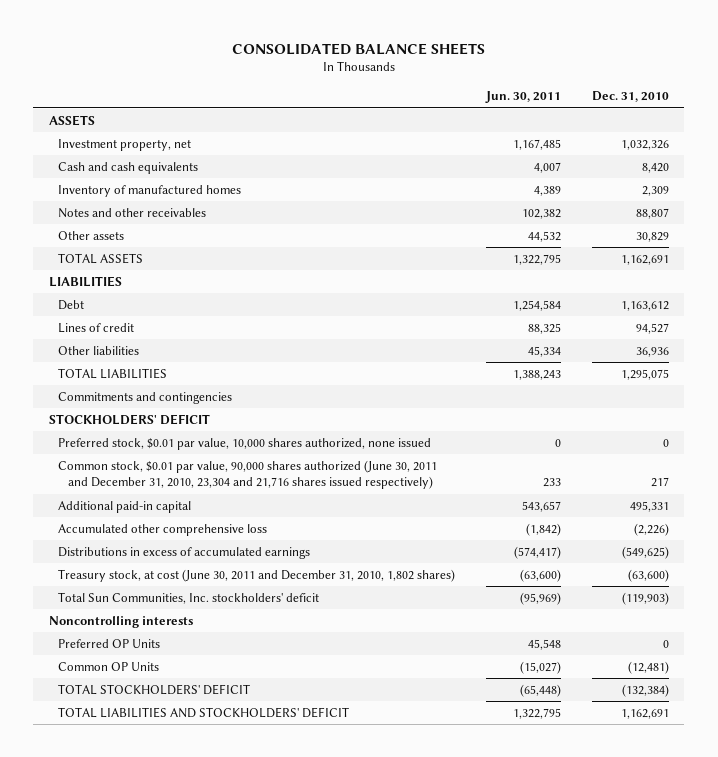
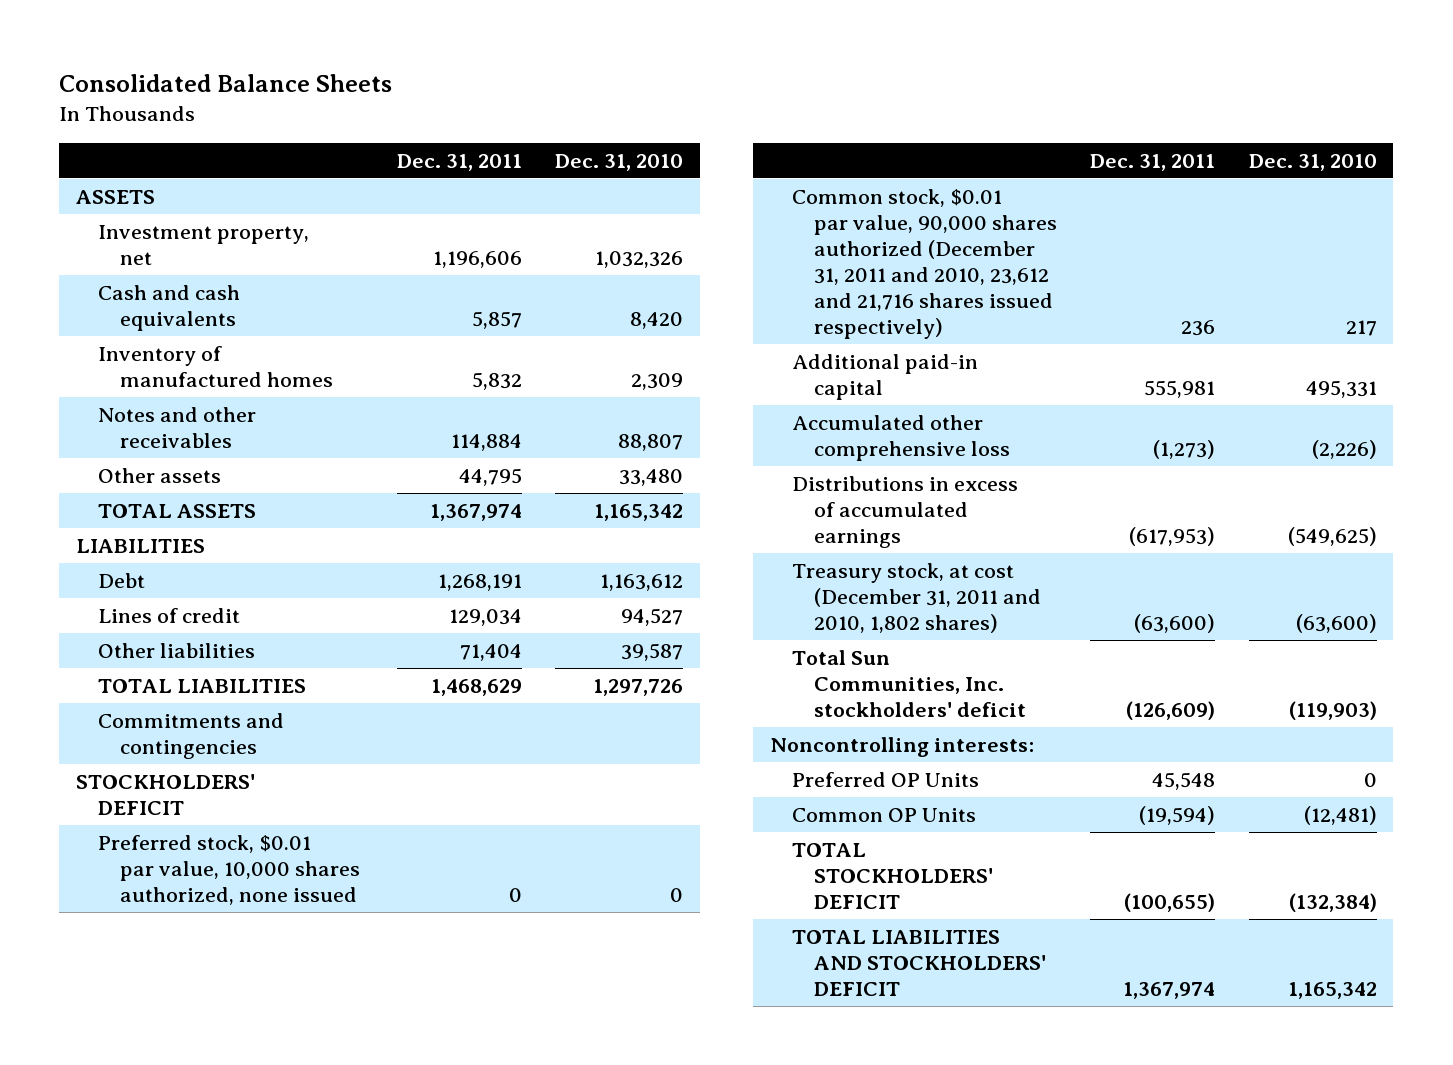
[231,42,485,55] CONSOLIDATED BALANCE SHEETS -> [59,74,393,93] Consolidated Balance Sheets
[485,91,562,104] Jun. 30, 2011 -> none
none -> [396,153,522,171] Dec. 31, 2011
[635,231,669,242] 30,829 -> [618,468,683,486] 33,480
[620,254,669,265] 1,162,691 -> [593,503,683,521] 1,165,342
[635,346,669,357] 36,936 -> [620,642,683,661] 39,587
[620,368,669,380] 1,295,075 -> [592,678,683,696] 1,297,726
[58,459,438,490] Common stock, $0.01 par value, 90,000 shares authorized (June 30, 2011 and December 31, 2010, 23,304 and 21,716 shares issued respectively) -> [791,188,1057,340] Common stock, $0.01 par value, 90,000 shares authorized (December 31, 2011 and 2010, 23,612 and 21,716 shares issued respectively)
[58,568,456,582] Treasury stock, at cost (June 30, 2011 and December 31, 2010, 1,802 shares) -> [791,562,1041,633] Treasury stock, at cost (December 31, 2011 and 2010, 1,802 shares)
[48,615,193,628] Noncontrolling interests -> [769,736,1034,757] Noncontrolling interests:
[620,708,669,719] 1,162,691 -> [1287,981,1377,999] 1,165,342

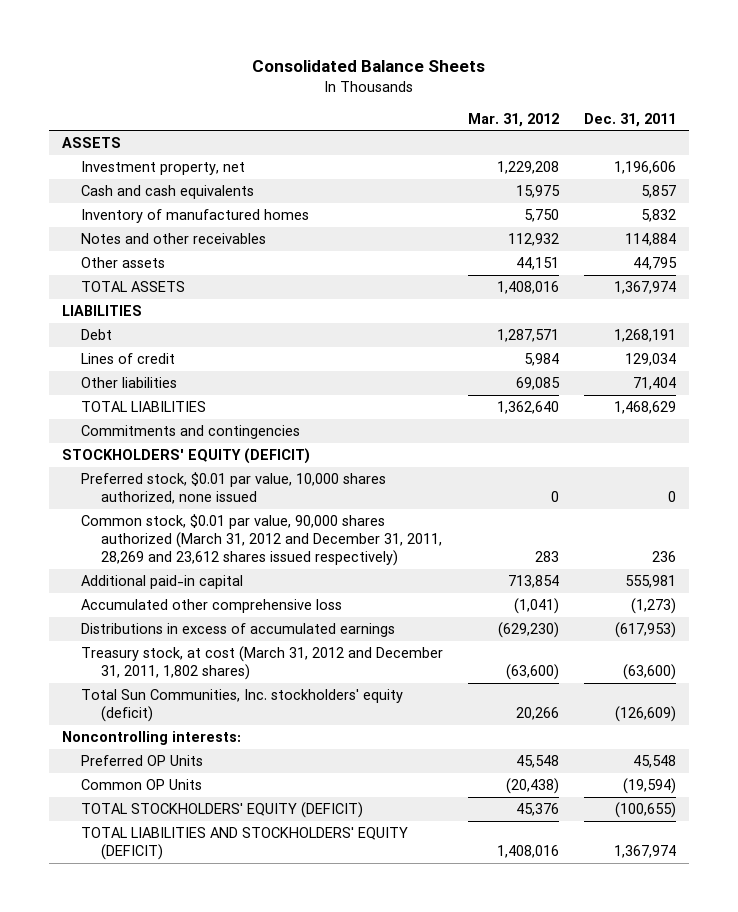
[554,153,683,171] Dec. 31, 2010 -> none
none -> [468,112,560,127] Mar. 31, 2012
[76,773,256,815] STOCKHOLDERS' DEFICIT -> [61,448,310,465] STOCKHOLDERS' EQUITY (DEFICIT)
[791,188,1057,340] Common stock, $0.01 par value, 90,000 shares authorized (December 31, 2011 and 2010, 23,612 and 21,716 shares issued respectively) -> [81,514,443,567] Common stock, $0.01 par value, 90,000 shares authorized (March 31, 2012 and December 31, 2011, 28,269 and 23,612 shares issued respectively)
[791,562,1041,633] Treasury stock, at cost (December 31, 2011 and 2010, 1,802 shares) -> [81,646,444,681] Treasury stock, at cost (March 31, 2012 and December 31, 2011, 1,802 shares)
[791,649,1026,717] Total Sun Communities, Inc. stockholders' deficit -> [81,689,404,723] Total Sun Communities, Inc. stockholders' equity (deficit)
[791,842,993,909] TOTAL STOCKHOLDERS' DEFICIT -> [81,802,364,819] TOTAL STOCKHOLDERS' EQUITY (DEFICIT)
[791,929,1046,996] TOTAL LIABILITIES AND STOCKHOLDERS' DEFICIT -> [81,827,409,861] TOTAL LIABILITIES AND STOCKHOLDERS' EQUITY (DEFICIT)

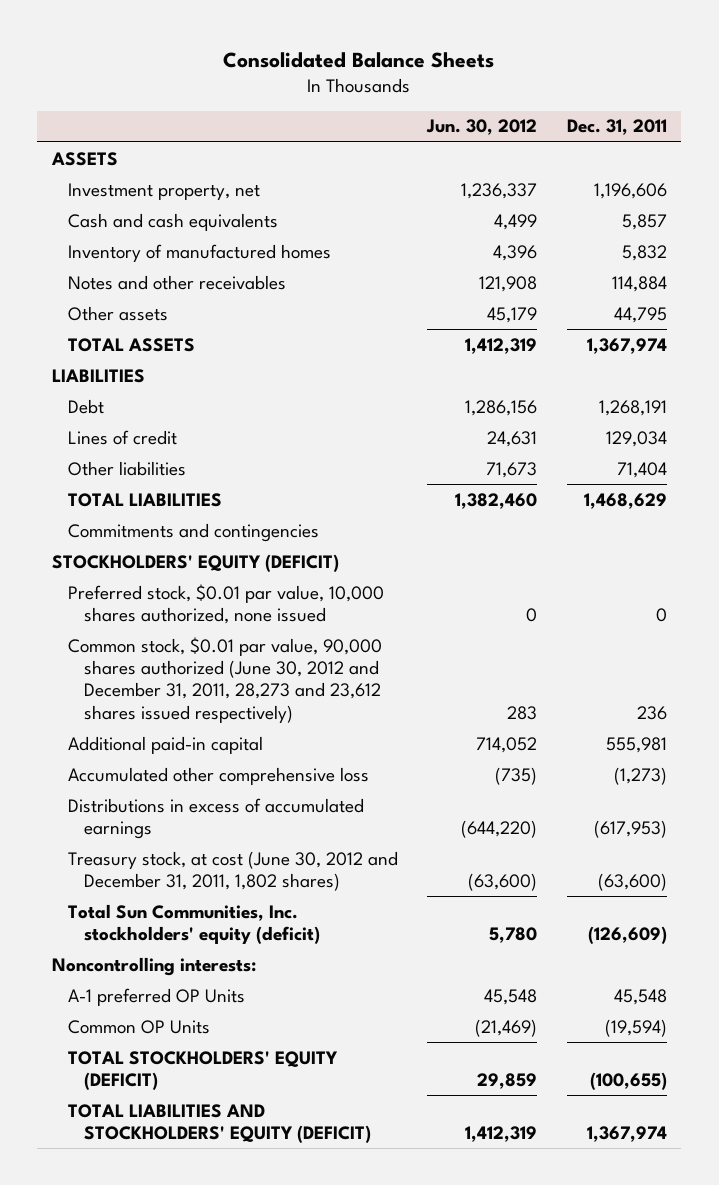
[468,112,560,127] Mar. 31, 2012 -> none
none -> [426,119,538,136] Jun. 30, 2012
[81,514,443,567] Common stock, $0.01 par value, 90,000 shares authorized (March 31, 2012 and December 31, 2011, 28,269 and 23,612 shares issued respectively) -> [67,636,382,723] Common stock, $0.01 par value, 90,000 shares authorized (June 30, 2012 and December 31, 2011, 28,273 and 23,612 shares issued respectively)
[81,646,444,681] Treasury stock, at cost (March 31, 2012 and December 31, 2011, 1,802 shares) -> [67,850,398,891] Treasury stock, at cost (June 30, 2012 and December 31, 2011, 1,802 shares)
[81,755,204,767] Preferred OP Units -> [67,987,245,1006] A-1 preferred OP Units

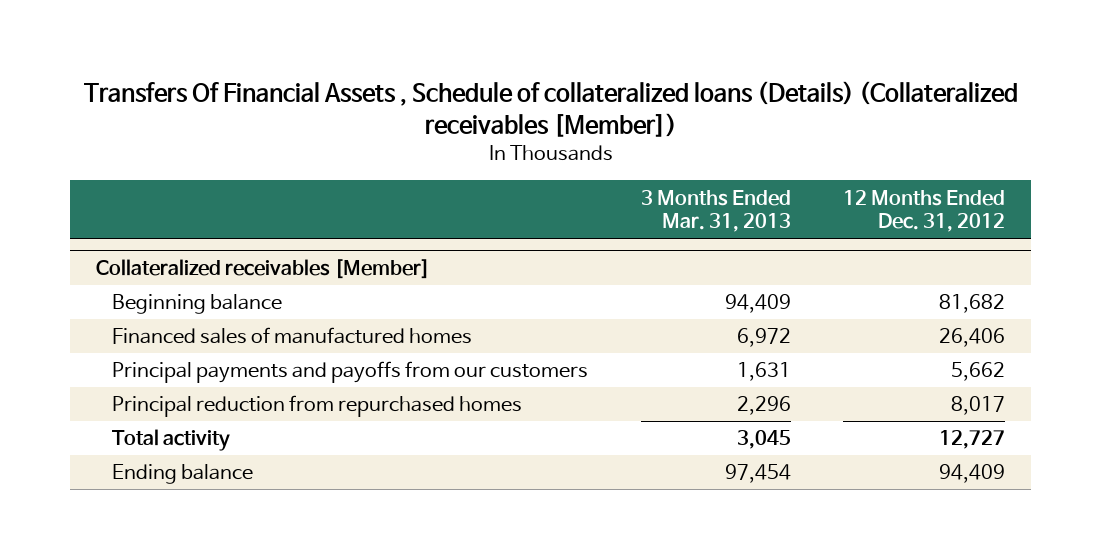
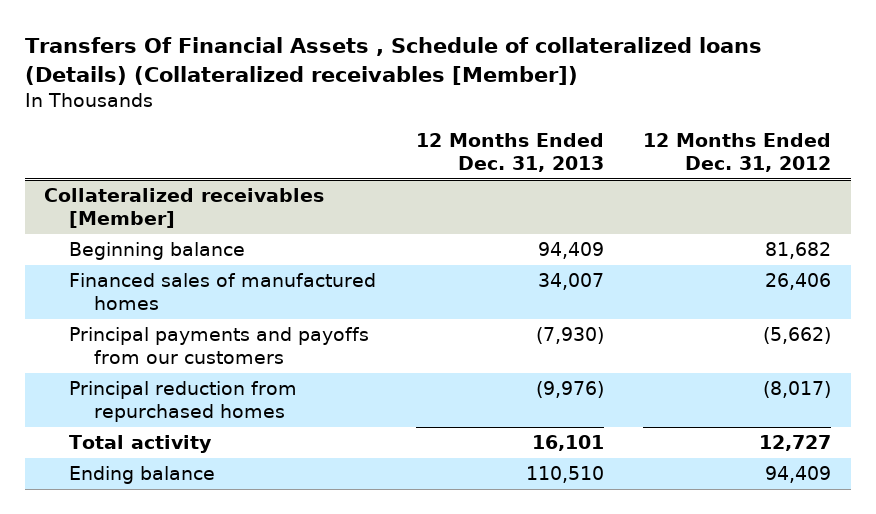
[640,189,791,233] 3 Months Ended Mar. 31, 2013 -> none
none -> [415,133,604,173] 12 Months Ended Dec. 31, 2013
[951,362,1006,382] 5,662 -> [763,327,832,345] (5,662)
[951,396,1006,416] 8,017 -> [763,381,832,399] (8,017)

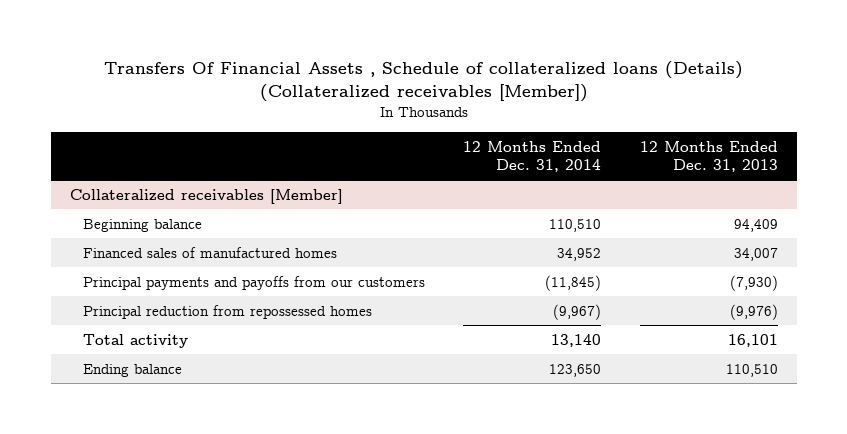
[643,133,832,173] 12 Months Ended Dec. 31, 2012 -> none
none -> [463,141,602,172] 12 Months Ended Dec. 31, 2014
[69,381,298,423] Principal reduction from repurchased homes -> [82,304,372,319] Principal reduction from repossessed homes

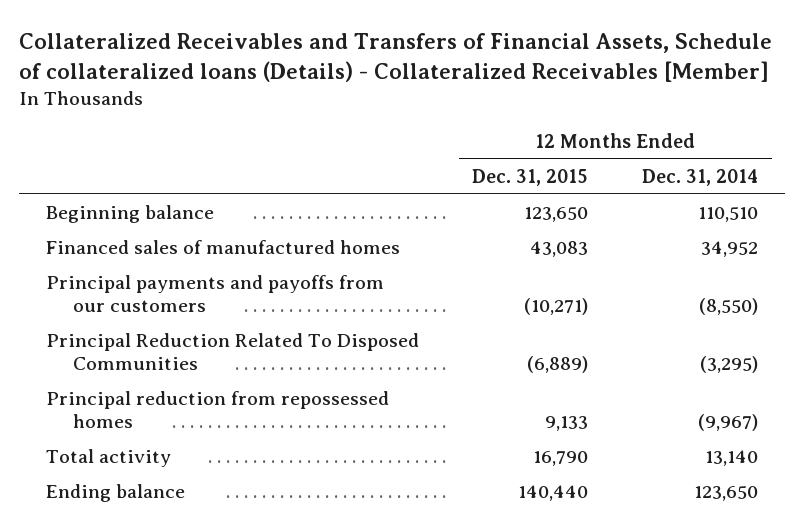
[103,60,743,103] Transfers Of Financial Assets , Schedule of collateralized loans (Details) (Collateralized receivables [Member]) -> [18,32,772,82] Collateralized Receivables and Transfers of Financial Assets, Schedule of collateralized loans (Details) - Collateralized Receivables [Member]
[639,141,778,172] 12 Months Ended Dec. 31, 2013 -> none
none -> [472,169,589,187] Dec. 31, 2015
[69,188,343,204] Collateralized receivables [Member] -> none
[545,274,602,291] (11,845) -> [699,298,759,316] (8,550)
none -> [45,333,419,371] Principal Reduction Related To Disposed Communities

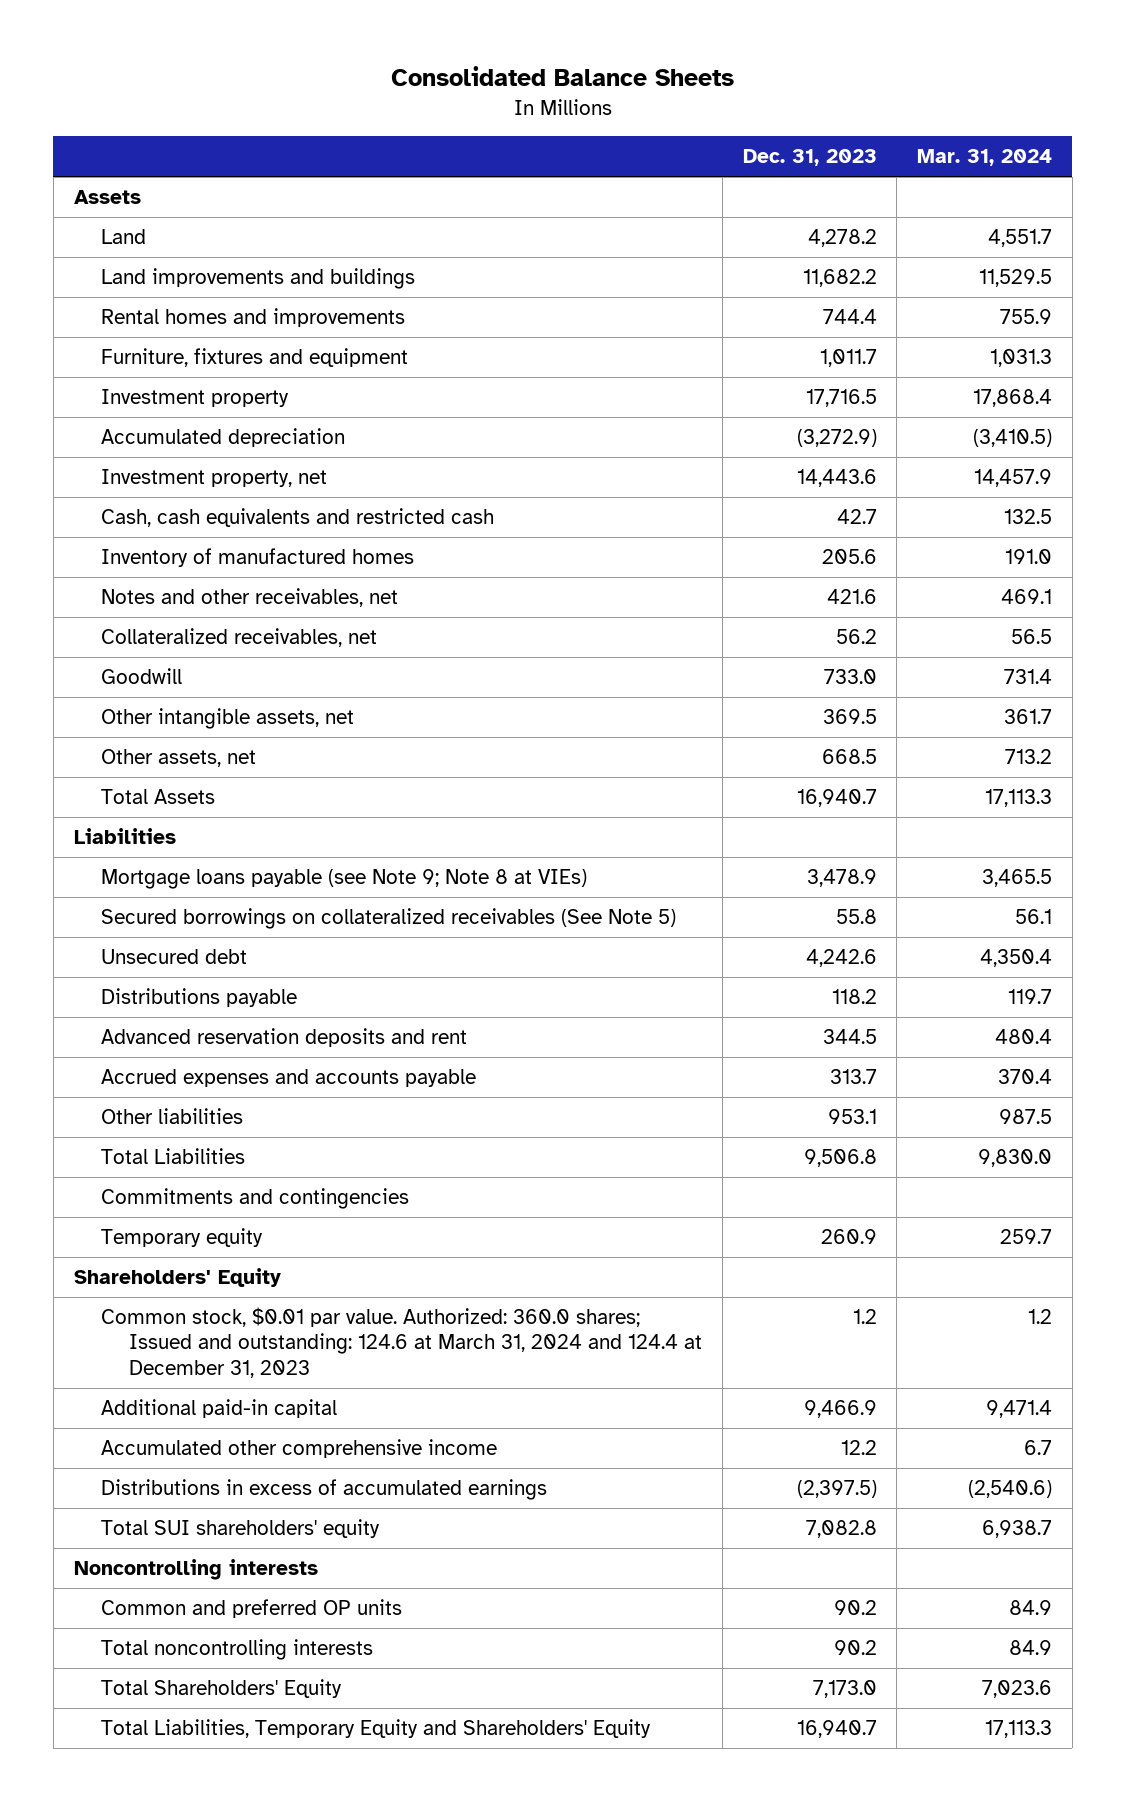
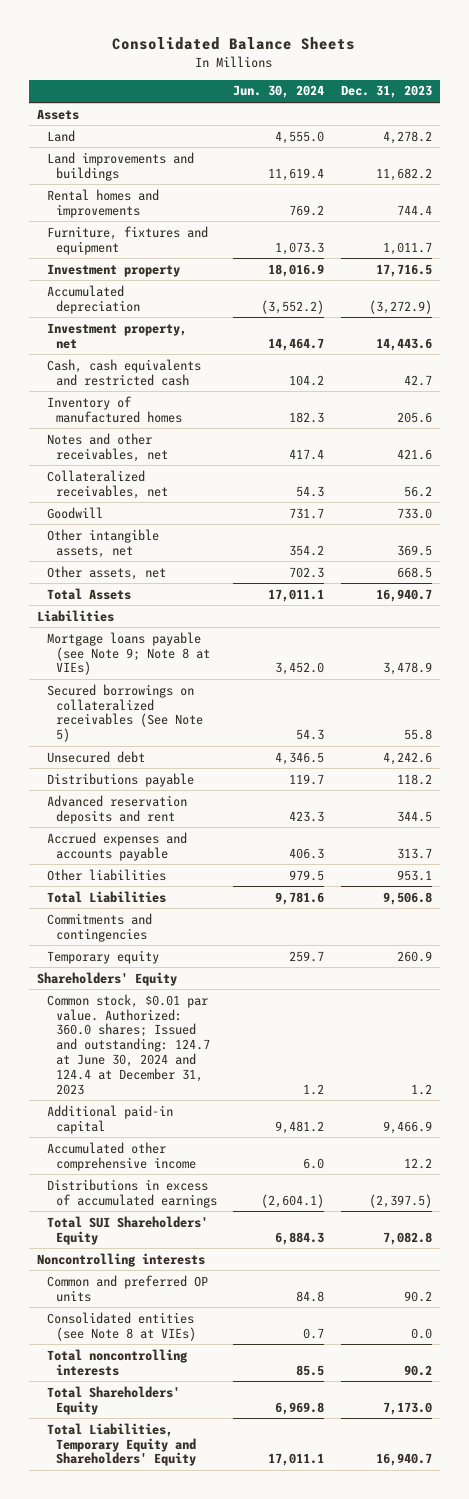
[917,149,1053,167] Mar. 31, 2024 -> none
none -> [233,85,325,99] Jun. 30, 2024
[101,1307,703,1378] Common stock, $0.01 par value. Authorized: 360.0 shares; Issued and outstanding: 124.6 at March 31, 2024 and 124.4 at December 31, 2023 -> [46,993,211,1095] Common stock, $0.01 par value. Authorized: 360.0 shares; Issued and outstanding: 124.7 at June 30, 2024 and 124.4 at December 31, 2023
[101,1519,381,1539] Total SUI shareholders' equity -> [46,1215,208,1245] Total SUI Shareholders' Equity
none -> [46,1311,197,1341] Consolidated entities (see Note 8 at VIEs)

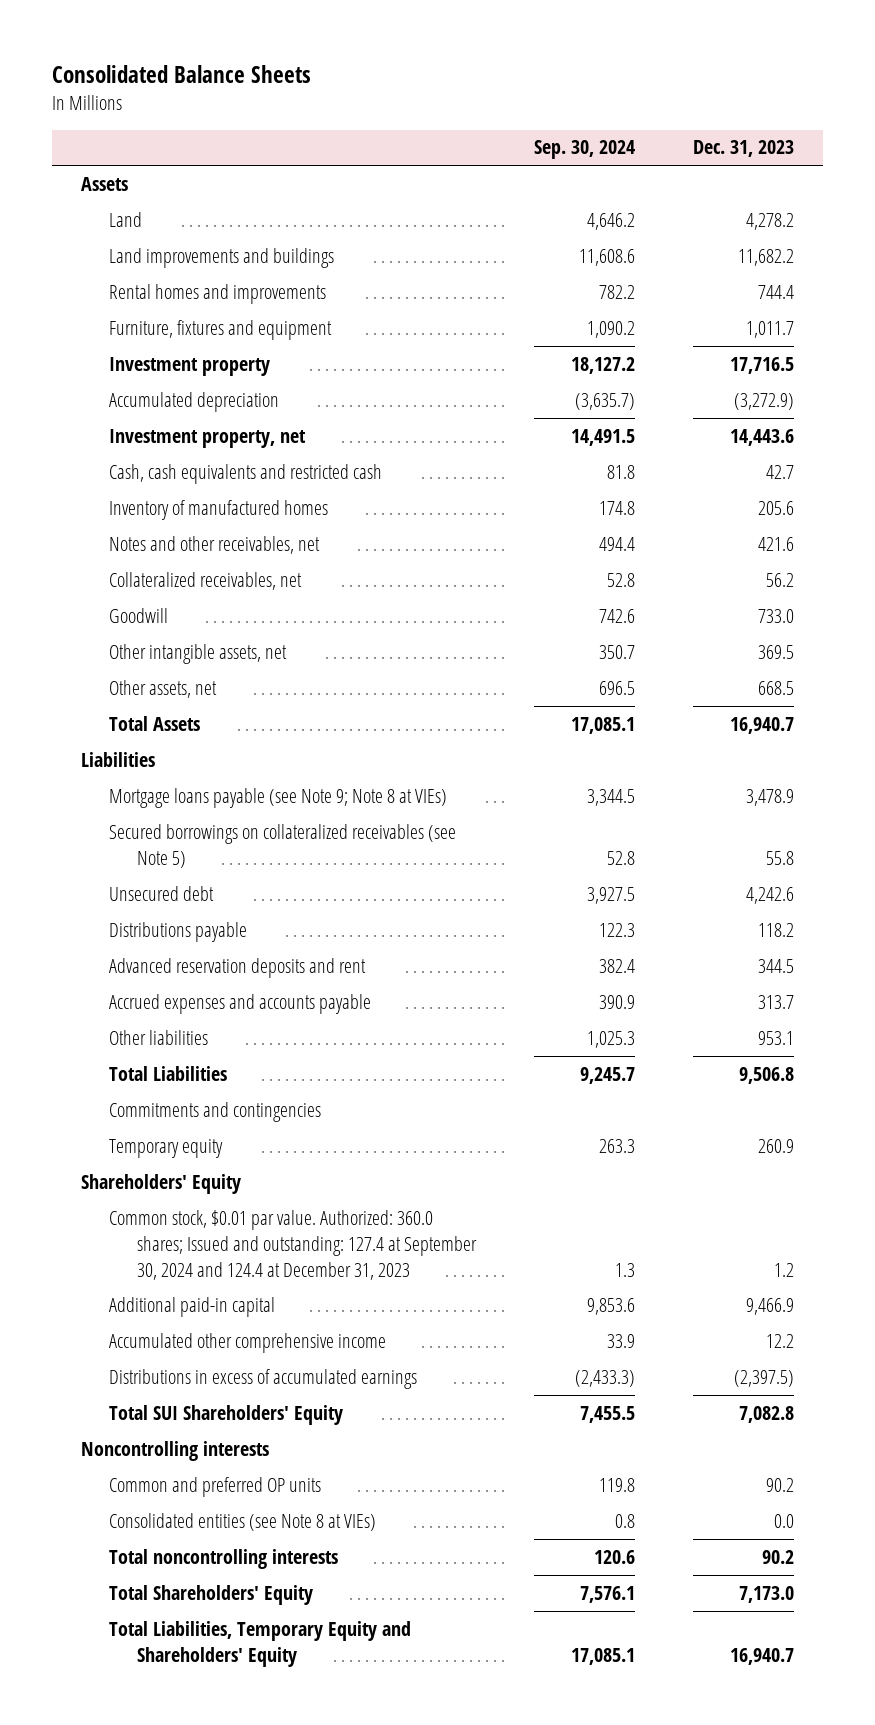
[233,85,325,99] Jun. 30, 2024 -> none
none -> [534,140,636,160] Sep. 30, 2024
[46,683,204,743] Secured borrowings on collateralized receivables (See Note 5) -> [108,823,456,868] Secured borrowings on collateralized receivables (see Note 5)
[46,993,211,1095] Common stock, $0.01 par value. Authorized: 360.0 shares; Issued and outstanding: 124.7 at June 30, 2024 and 124.4 at December 31, 2023 -> [108,1209,478,1280] Common stock, $0.01 par value. Authorized: 360.0 shares; Issued and outstanding: 127.4 at September 30, 2024 and 124.4 at December 31, 2023

